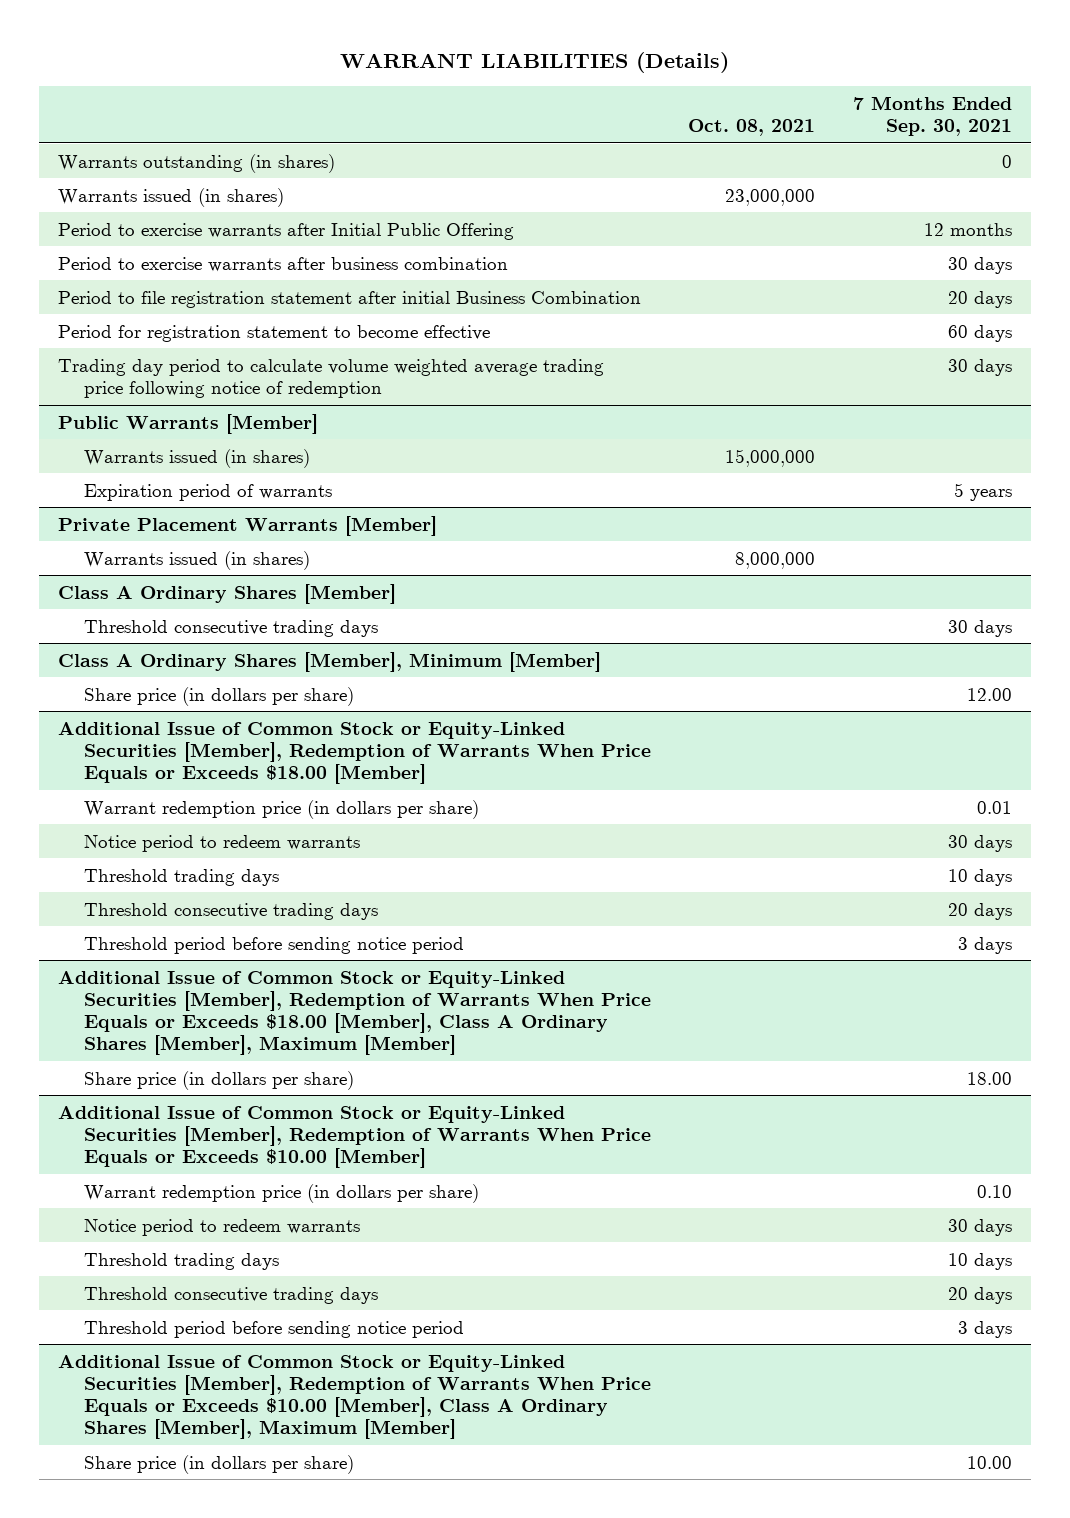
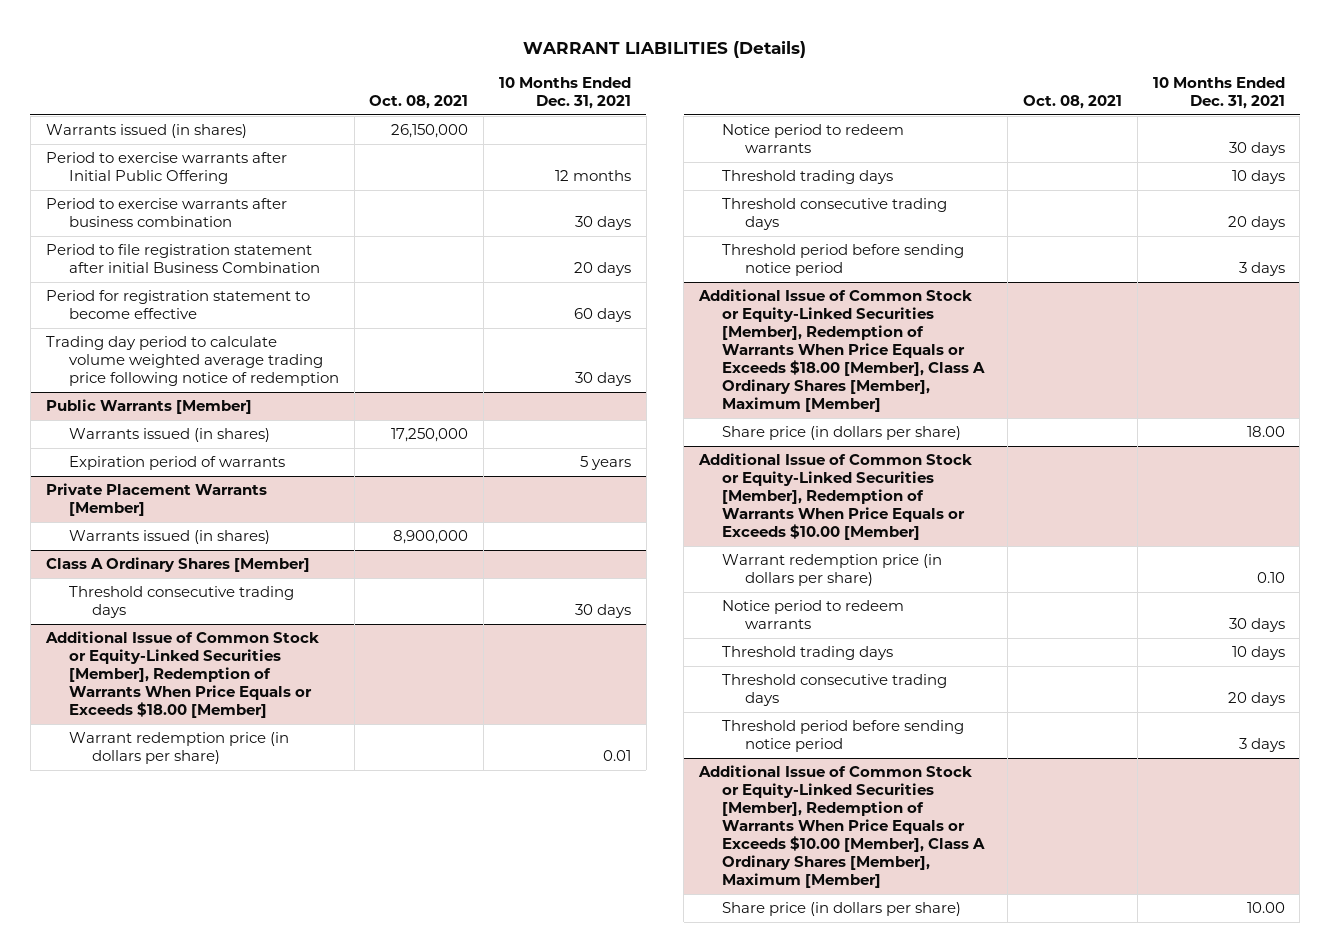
[852,95,1012,137] 7 Months Ended Sep. 30, 2021 -> none
none -> [499,76,632,110] 10 Months Ended Dec. 31, 2021
[57,153,335,173] Warrants outstanding (in shares) -> none
[725,188,816,206] 23,000,000 -> [391,124,469,139] 26,150,000
[725,448,816,467] 15,000,000 -> [391,428,469,443] 17,250,000
[735,551,816,569] 8,000,000 -> [393,530,469,545] 8,900,000
[57,651,601,672] Class A Ordinary Shares [Member], Minimum [Member] -> none
[83,686,354,706] Share price (in dollars per share) -> none

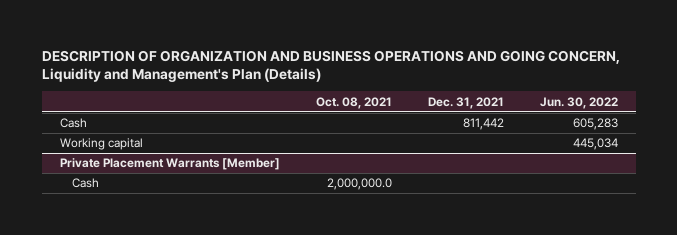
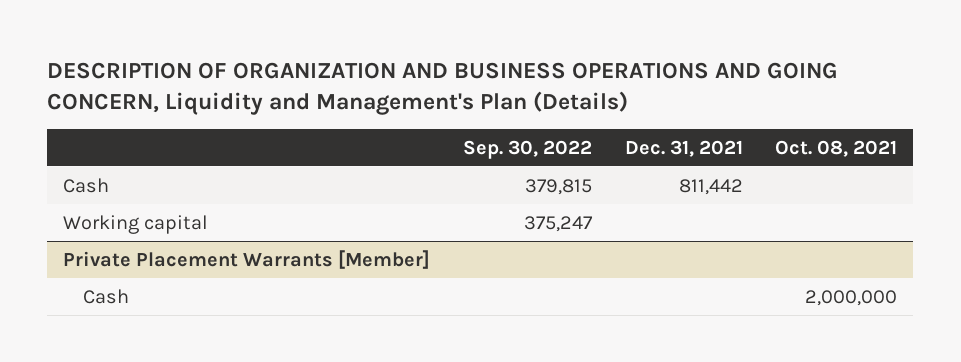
[539,96,618,109] Jun. 30, 2022 -> none
none -> [463,139,593,159] Sep. 30, 2022
[326,178,392,191] 2,000,000.0 -> [805,289,898,306] 2,000,000

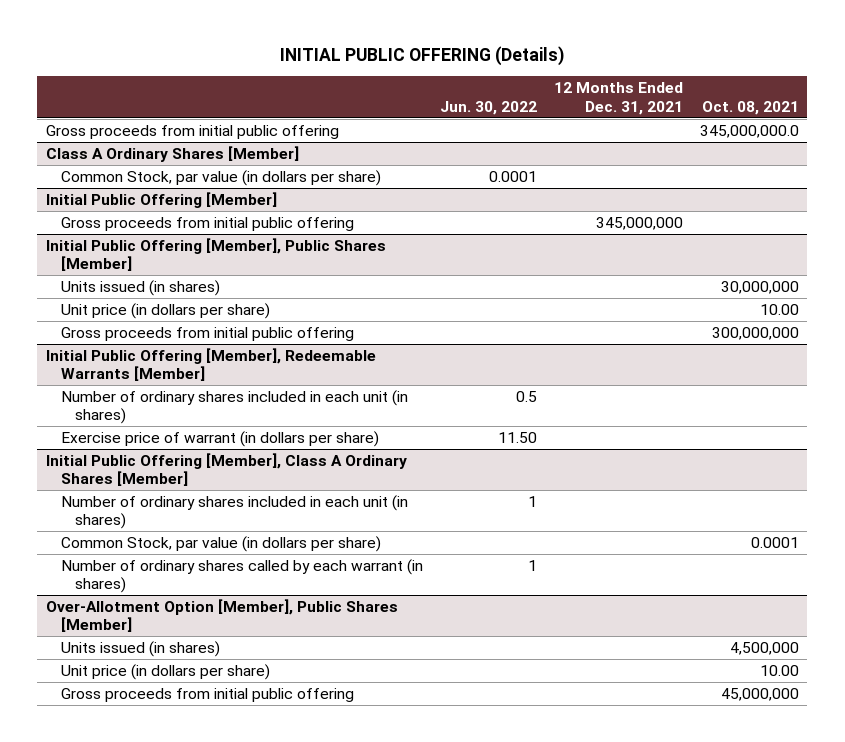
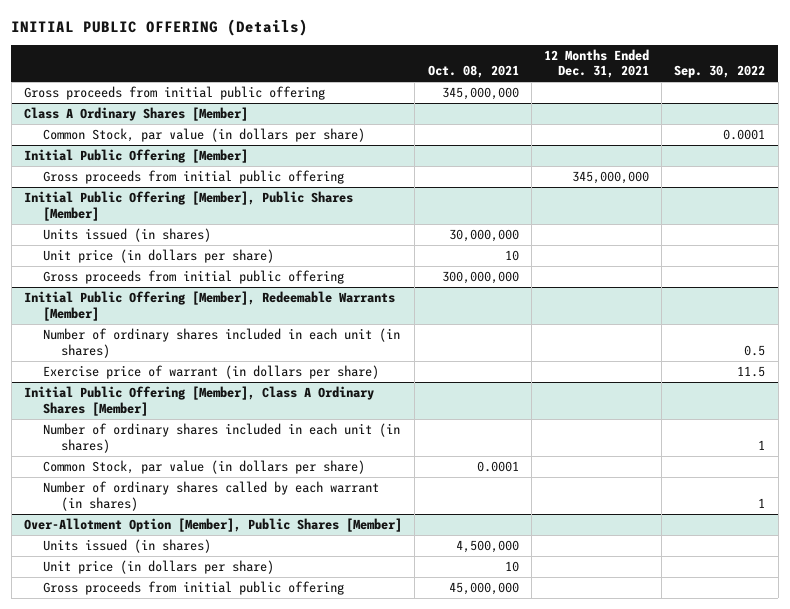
[439,100,537,115] Jun. 30, 2022 -> none
none -> [674,65,766,79] Sep. 30, 2022
[699,124,799,138] 345,000,000.0 -> [441,87,519,101] 345,000,000
[759,303,799,315] 10.00 -> [504,250,519,262] 10
[759,664,799,676] 10.00 -> [504,561,519,573] 10

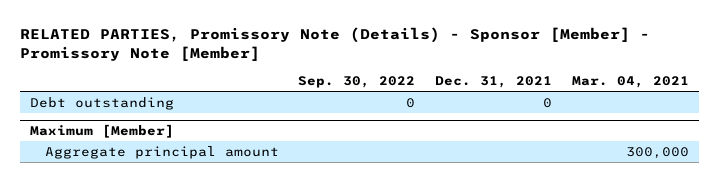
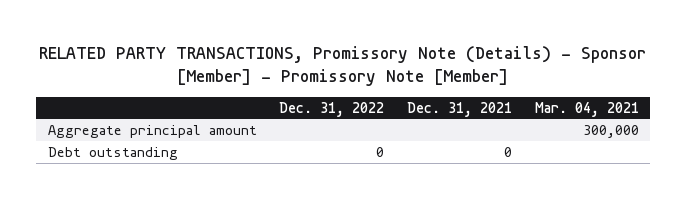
[19,26,650,62] RELATED PARTIES, Promissory Note (Details) - Sponsor [Member] - Promissory Note [Member] -> [39,46,647,86] RELATED PARTY TRANSACTIONS, Promissory Note (Details) - Sponsor [Member] - Promissory Note [Member]
[298,76,416,89] Sep. 30, 2022 -> none
none -> [279,101,385,117] Dec. 31, 2022
none -> [47,124,257,138] Aggregate principal amount
[29,124,174,139] Maximum [Member] -> none
[44,145,279,159] Aggregate principal amount -> none

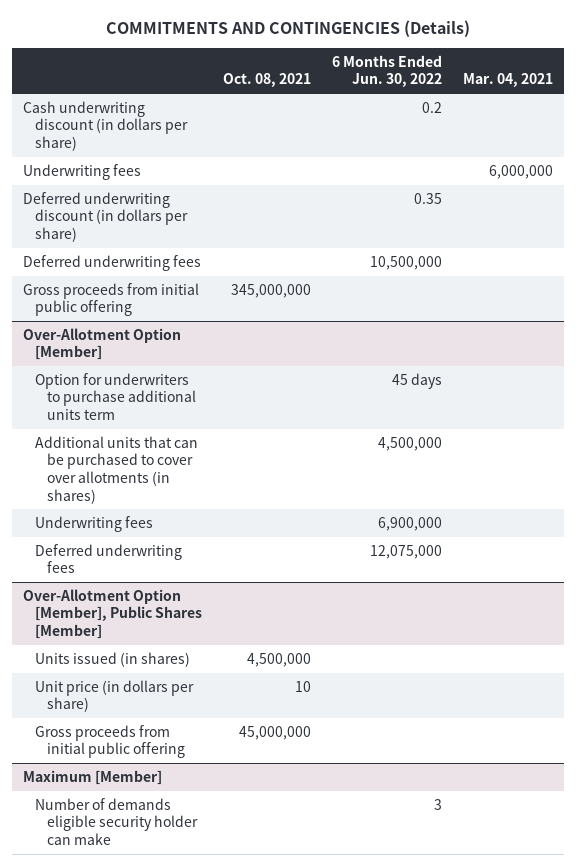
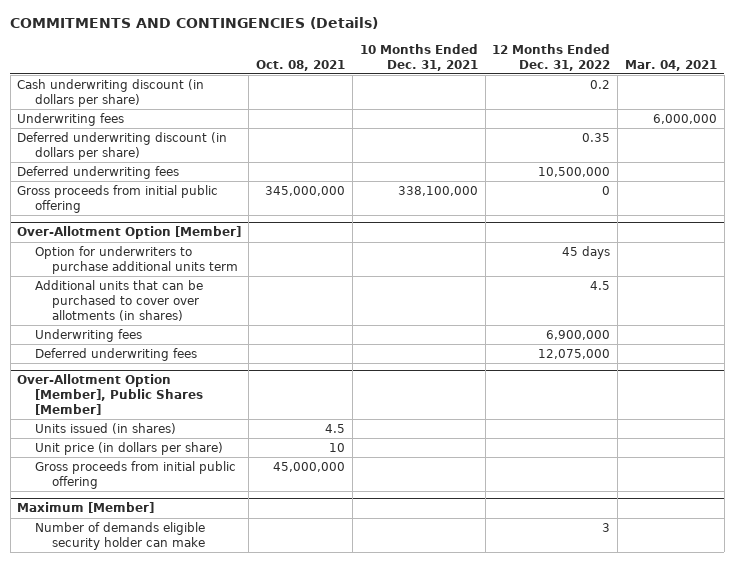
[332,54,443,88] 6 Months Ended Jun. 30, 2022 -> none
none -> [359,43,478,71] 10 Months Ended Dec. 31, 2021
none -> [492,43,611,71] 12 Months Ended Dec. 31, 2022
[246,652,311,667] 4,500,000 -> [325,423,346,433] 4.5

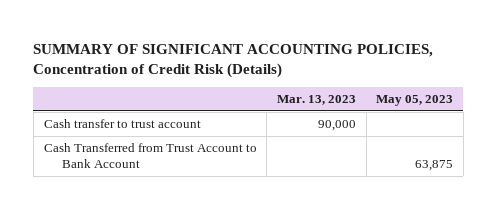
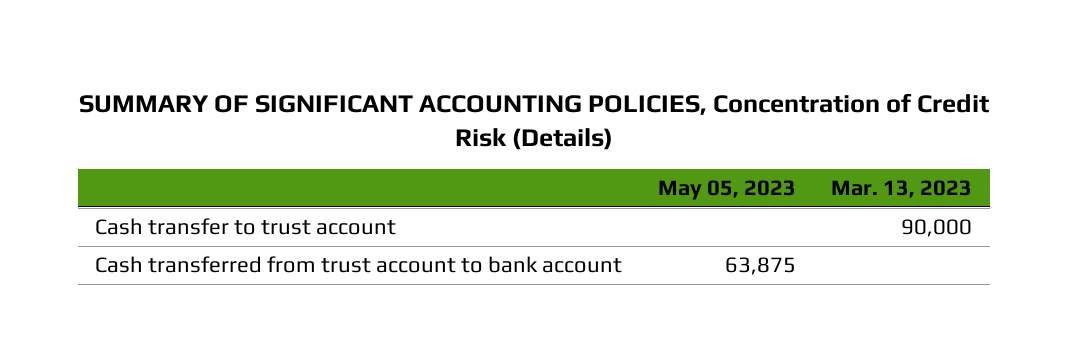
[43,143,257,169] Cash Transferred from Trust Account to Bank Account -> [95,256,623,274] Cash transferred from trust account to bank account

